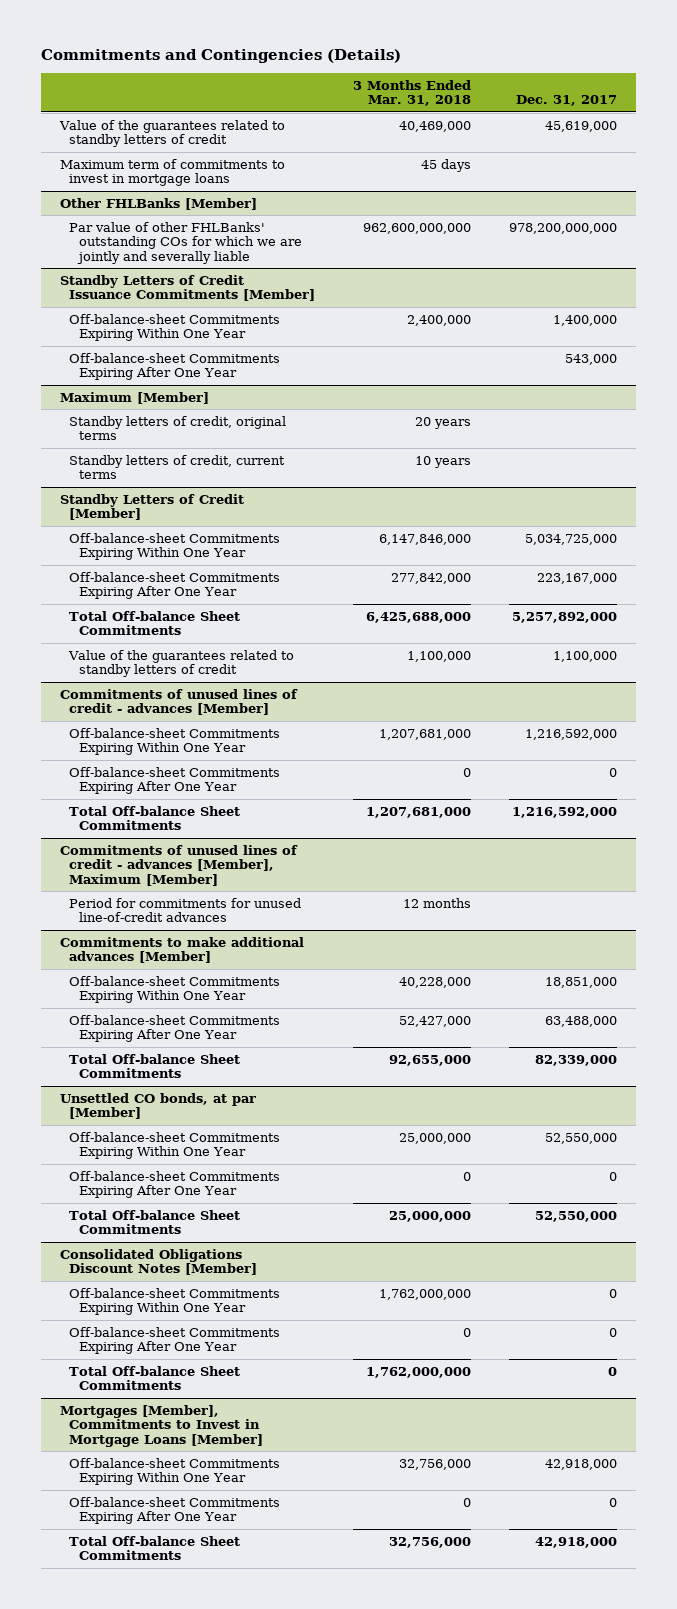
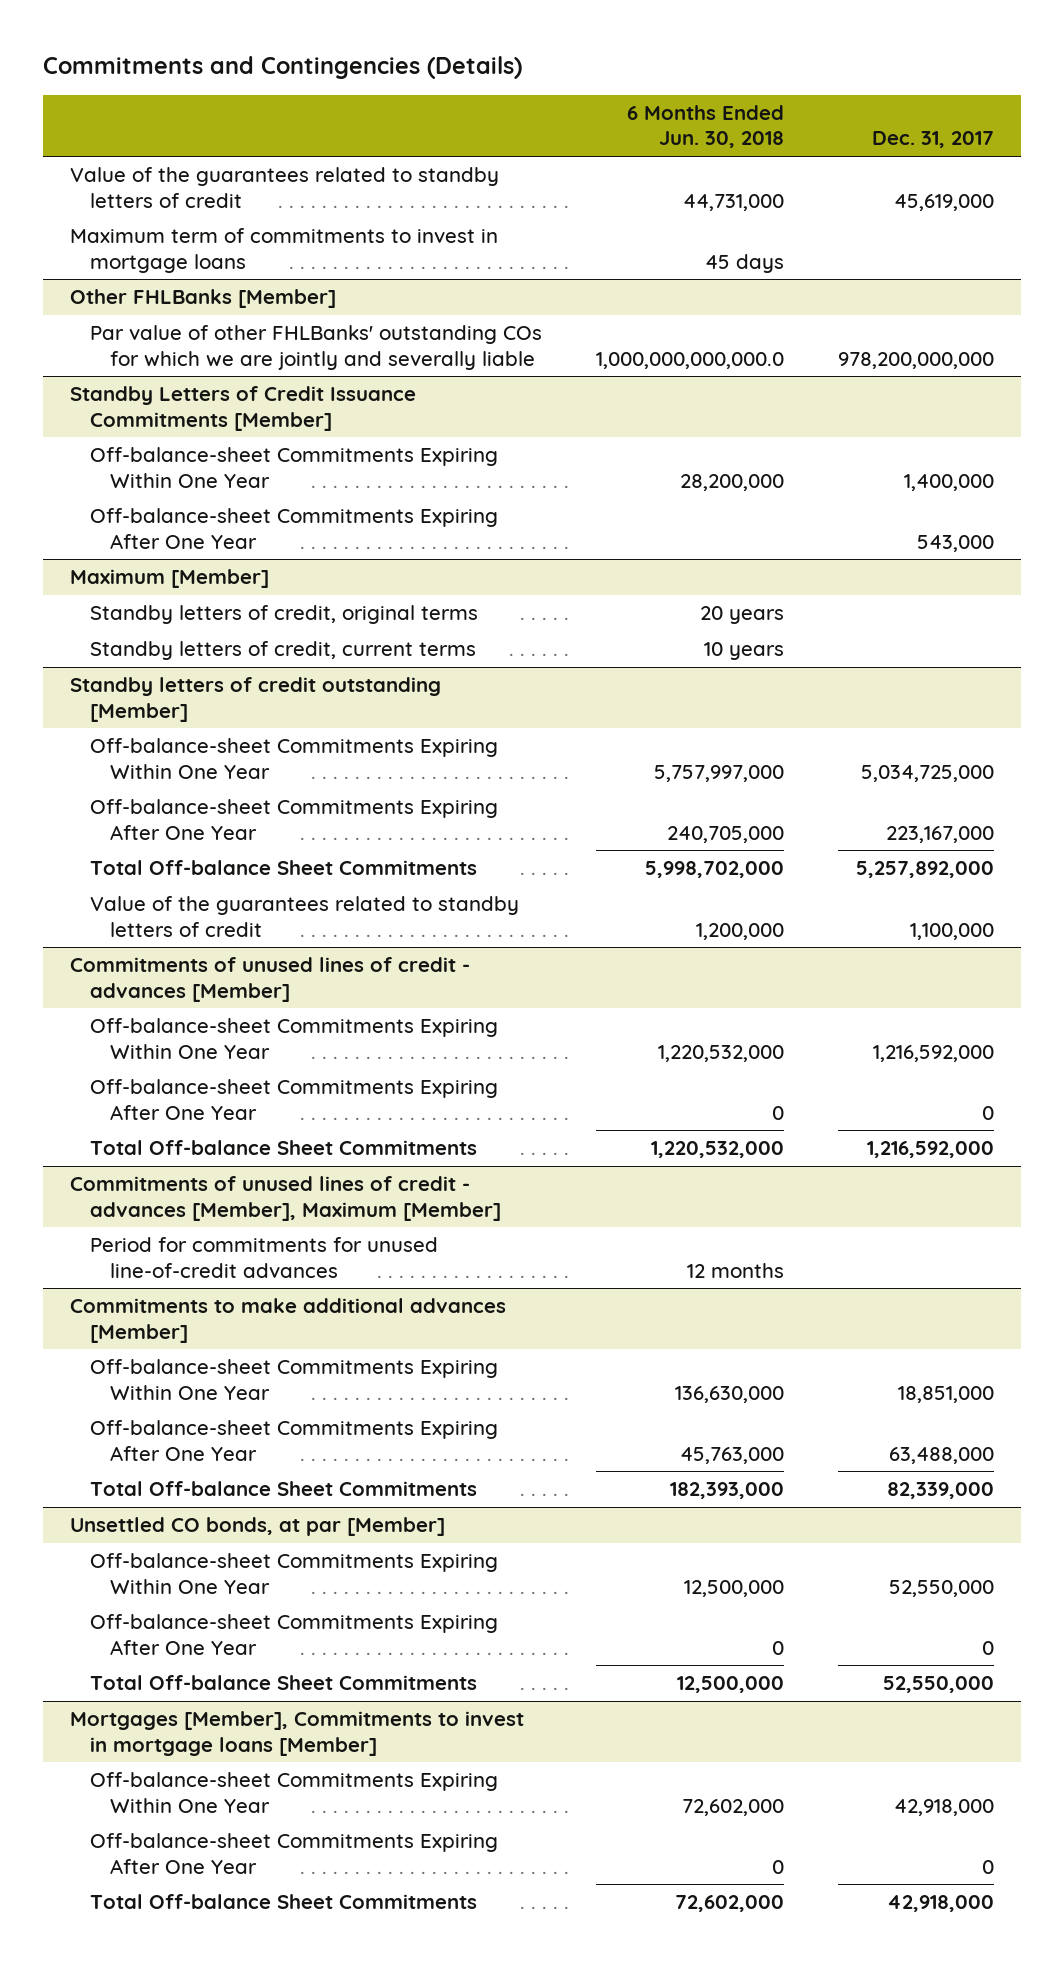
[353,79,472,107] 3 Months Ended Mar. 31, 2018 -> none
none -> [626,105,784,149] 6 Months Ended Jun. 30, 2018
[59,493,244,521] Standby Letters of Credit [Member] -> [69,677,441,722] Standby letters of credit outstanding [Member]
[59,1248,258,1276] Consolidated Obligations Discount Notes [Member] -> none
[69,1287,281,1316] Off-balance-sheet Commitments Expiring Within One Year -> none
[69,1326,281,1355] Off-balance-sheet Commitments Expiring After One Year -> none
[69,1365,241,1391] Total Off-balance Sheet Commitments -> none
[59,1404,264,1448] Mortgages [Member], Commitments to Invest in Mortgage Loans [Member] -> [69,1711,524,1756] Mortgages [Member], Commitments to invest in mortgage loans [Member]

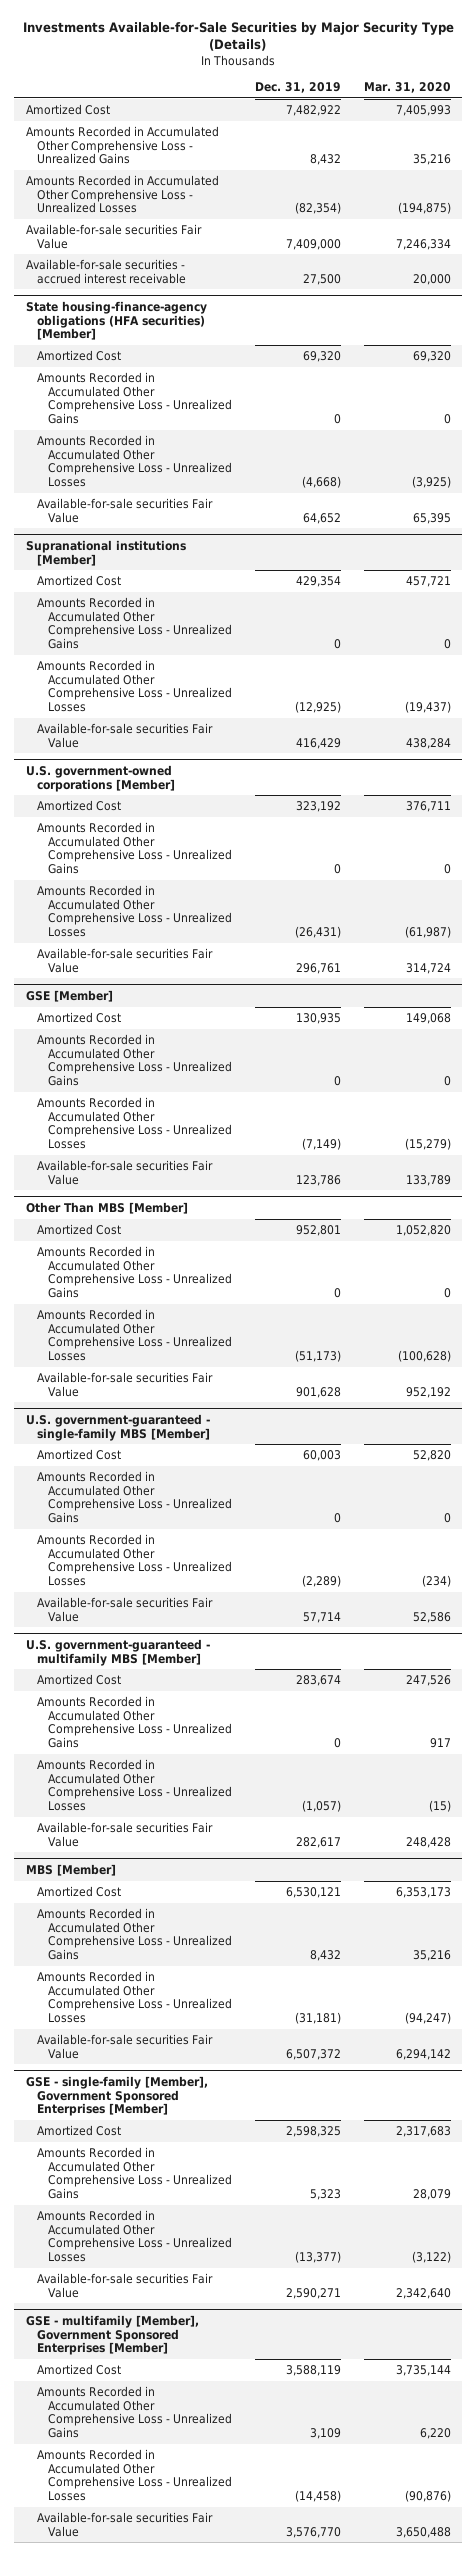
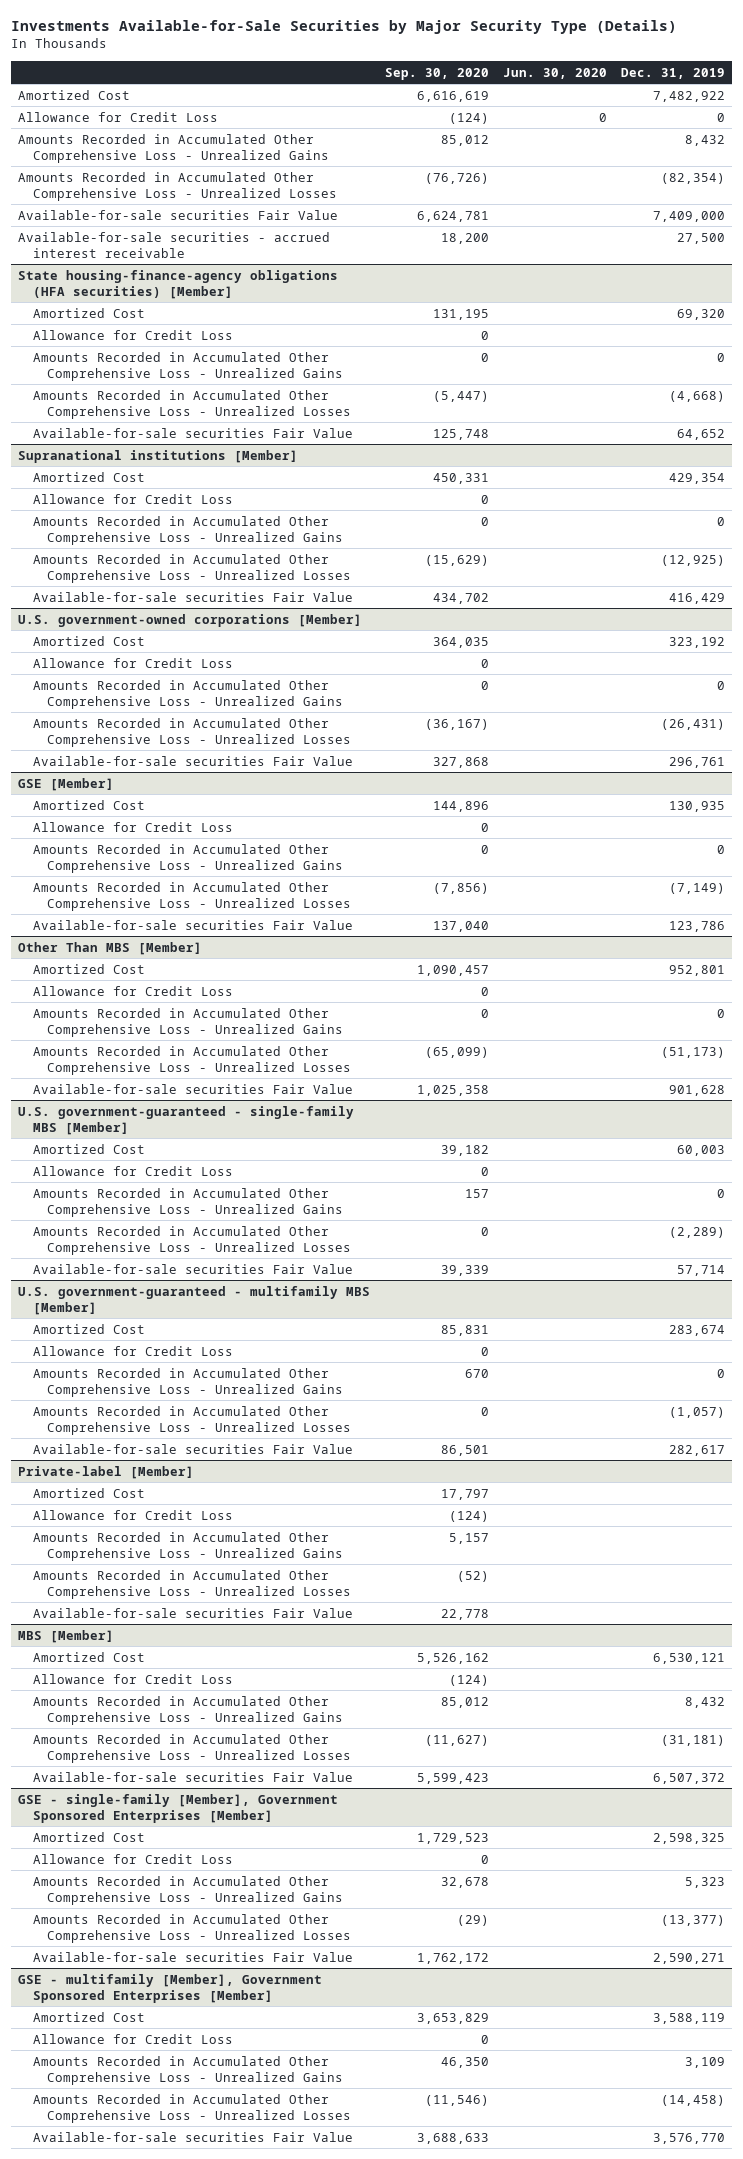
[363,81,451,93] Mar. 31, 2020 -> none
none -> [384,67,489,80] Sep. 30, 2020
none -> [502,67,607,79] Jun. 30, 2020
none -> [18,111,219,122] Allowance for Credit Loss
none -> [32,329,233,340] Allowance for Credit Loss
none -> [32,493,233,504] Allowance for Credit Loss
none -> [32,657,233,668] Allowance for Credit Loss
none -> [32,821,233,832] Allowance for Credit Loss
none -> [32,985,233,996] Allowance for Credit Loss
none -> [32,1165,233,1176] Allowance for Credit Loss
none -> [32,1345,233,1356] Allowance for Credit Loss
none -> [18,1465,195,1479] Private-label [Member]
none -> [32,1487,145,1498] Amortized Cost
none -> [32,1509,233,1520] Allowance for Credit Loss
none -> [32,1531,343,1561] Amounts Recorded in Accumulated Other Comprehensive Loss - Unrealized Gains
none -> [32,1569,351,1599] Amounts Recorded in Accumulated Other Comprehensive Loss - Unrealized Losses
none -> [32,1607,353,1618] Available-for-sale securities Fair Value
none -> [32,1673,233,1684] Allowance for Credit Loss
none -> [32,1853,233,1864] Allowance for Credit Loss
none -> [32,2033,233,2044] Allowance for Credit Loss

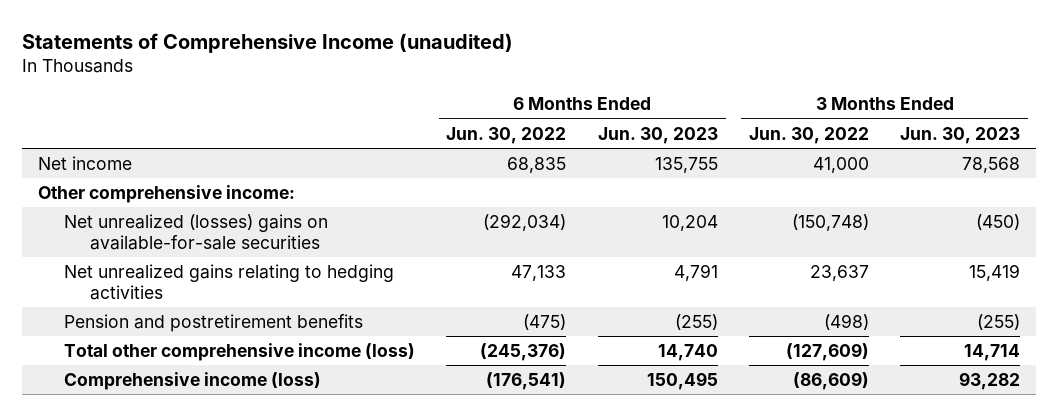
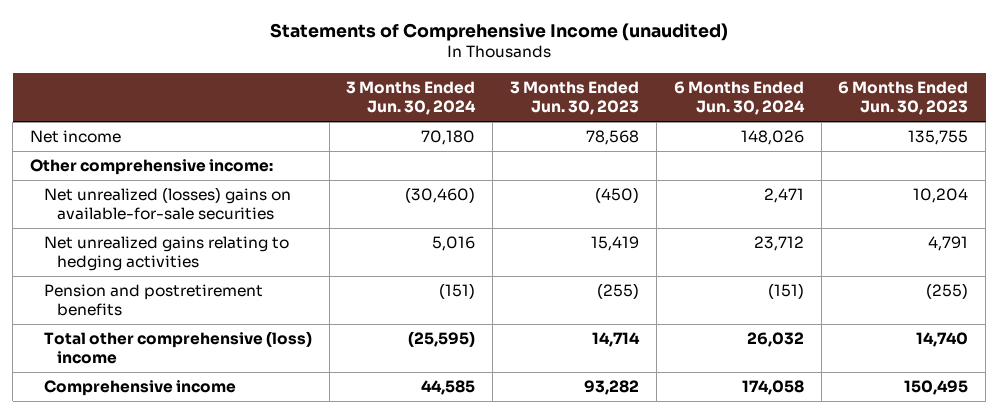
[446,126,567,144] Jun. 30, 2022 -> none
[749,126,870,144] Jun. 30, 2022 -> none
none -> [346,81,477,116] 3 Months Ended Jun. 30, 2024
none -> [673,81,805,116] 6 Months Ended Jun. 30, 2024
[64,342,416,361] Total other comprehensive income (loss) -> [43,331,312,365] Total other comprehensive (loss) income
[64,371,322,390] Comprehensive income (loss) -> [43,380,236,397] Comprehensive income

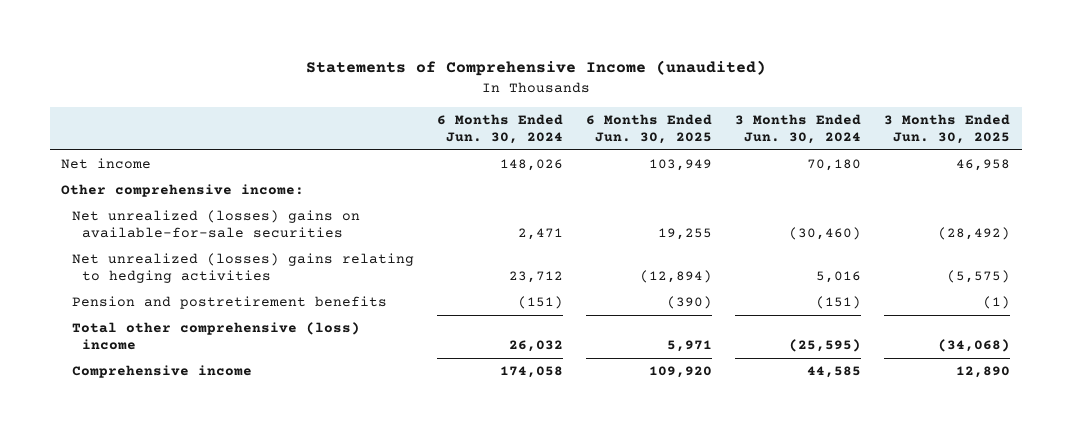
[510,81,640,116] 3 Months Ended Jun. 30, 2023 -> none
[838,81,969,116] 6 Months Ended Jun. 30, 2023 -> none
none -> [585,113,712,145] 6 Months Ended Jun. 30, 2025
none -> [884,113,1011,145] 3 Months Ended Jun. 30, 2025
[43,236,289,272] Net unrealized gains relating to hedging activities -> [71,253,414,284] Net unrealized (losses) gains relating to hedging activities

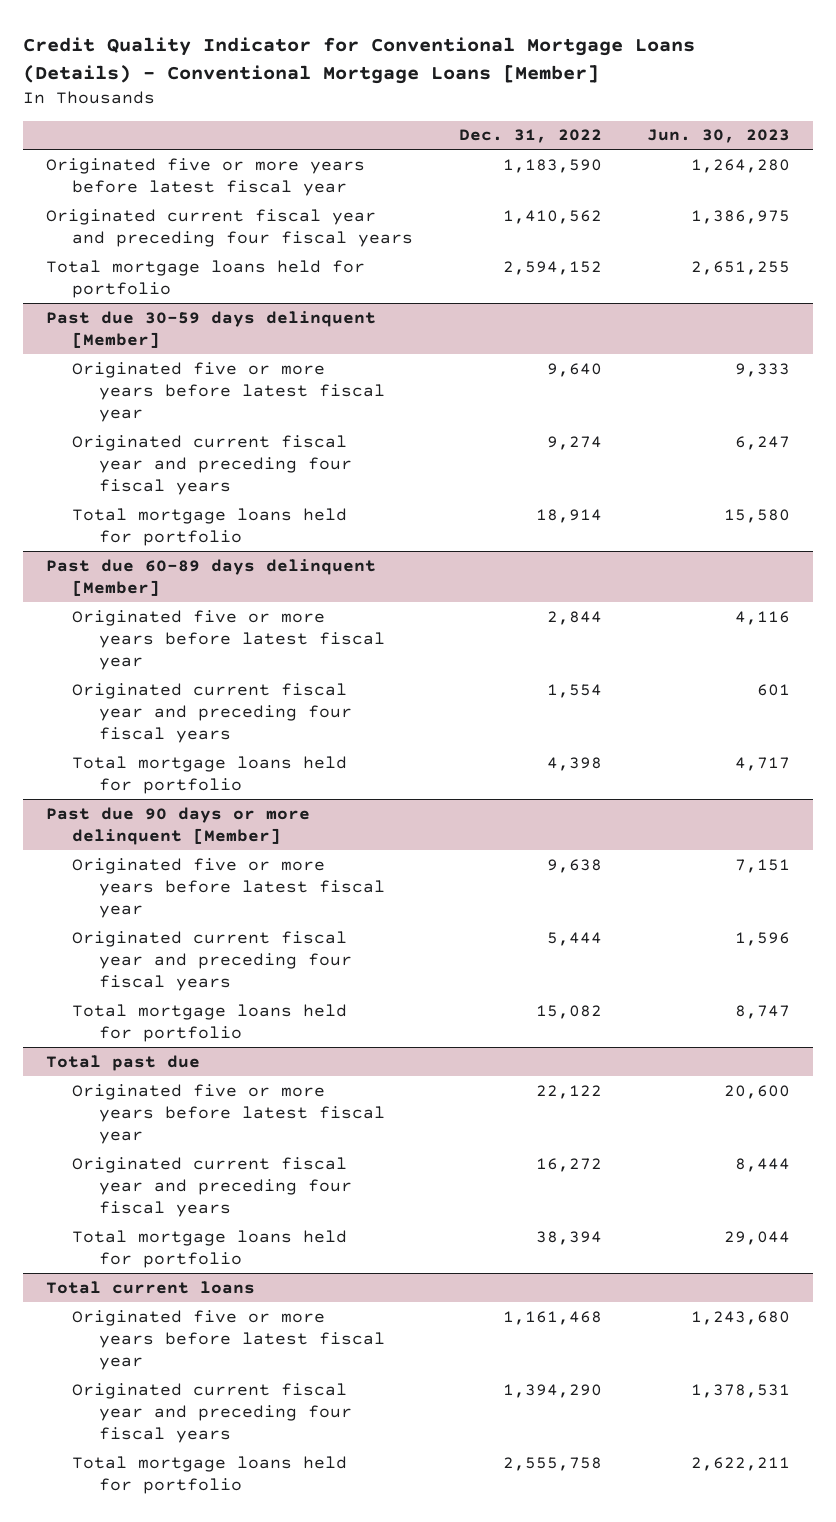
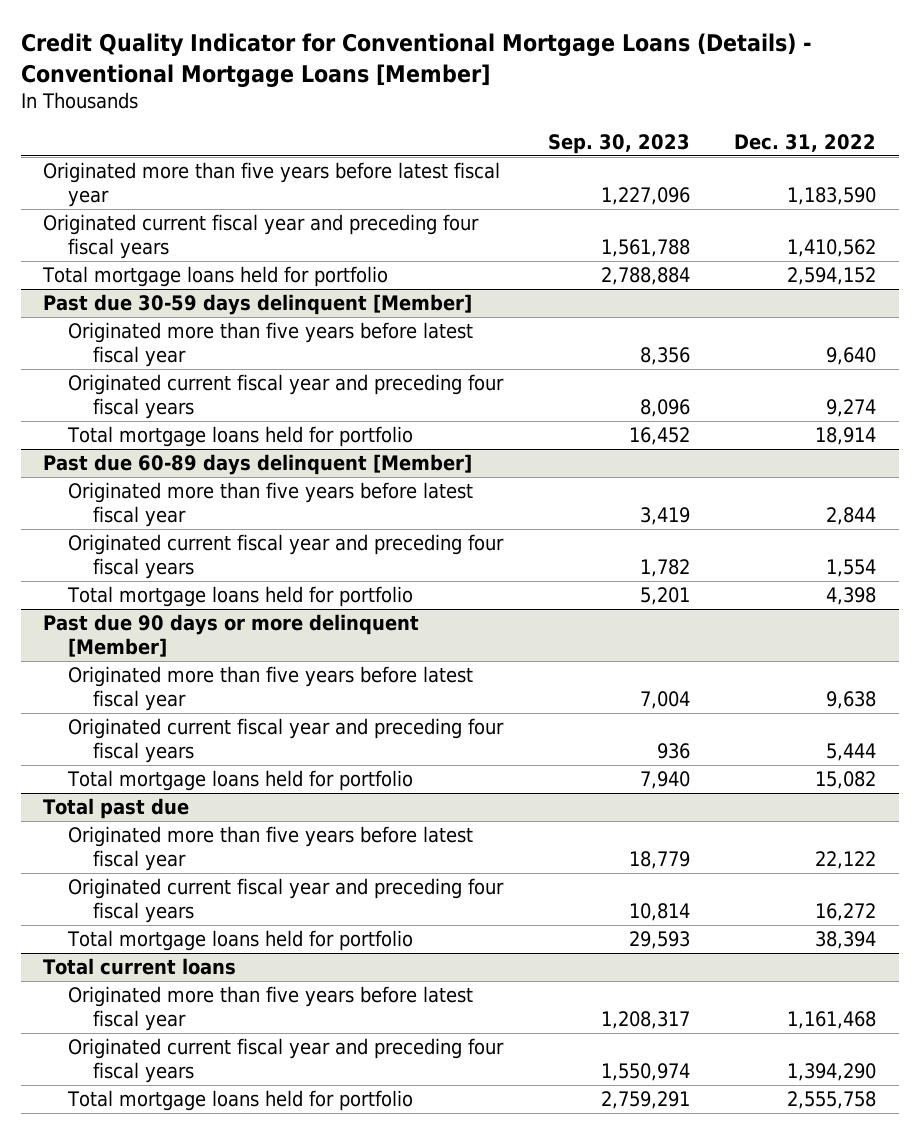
[647,129,791,144] Jun. 30, 2023 -> none
none -> [547,133,690,154] Sep. 30, 2023
[46,157,366,196] Originated five or more years before latest fiscal year -> [43,162,501,207] Originated more than five years before latest fiscal year
[72,361,385,423] Originated five or more years before latest fiscal year -> [68,322,474,367] Originated more than five years before latest fiscal year
[72,609,385,671] Originated five or more years before latest fiscal year -> [68,482,474,527] Originated more than five years before latest fiscal year
[72,857,385,919] Originated five or more years before latest fiscal year -> [68,666,474,711] Originated more than five years before latest fiscal year
[72,1083,385,1145] Originated five or more years before latest fiscal year -> [68,826,474,871] Originated more than five years before latest fiscal year
[72,1309,385,1371] Originated five or more years before latest fiscal year -> [68,986,474,1031] Originated more than five years before latest fiscal year

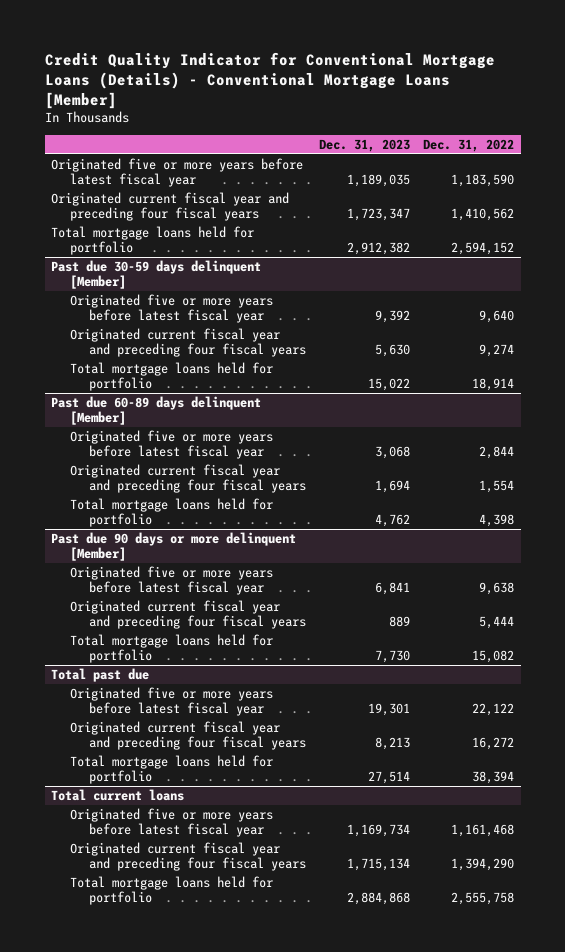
[547,133,690,154] Sep. 30, 2023 -> none
none -> [318,138,410,152] Dec. 31, 2023
[43,162,501,207] Originated more than five years before latest fiscal year -> [51,157,304,188] Originated five or more years before latest fiscal year
[68,322,474,367] Originated more than five years before latest fiscal year -> [69,293,273,324] Originated five or more years before latest fiscal year
[68,482,474,527] Originated more than five years before latest fiscal year -> [69,429,273,460] Originated five or more years before latest fiscal year
[68,666,474,711] Originated more than five years before latest fiscal year -> [69,565,273,596] Originated five or more years before latest fiscal year
[68,826,474,871] Originated more than five years before latest fiscal year -> [69,686,273,717] Originated five or more years before latest fiscal year
[68,986,474,1031] Originated more than five years before latest fiscal year -> [69,807,273,838] Originated five or more years before latest fiscal year

